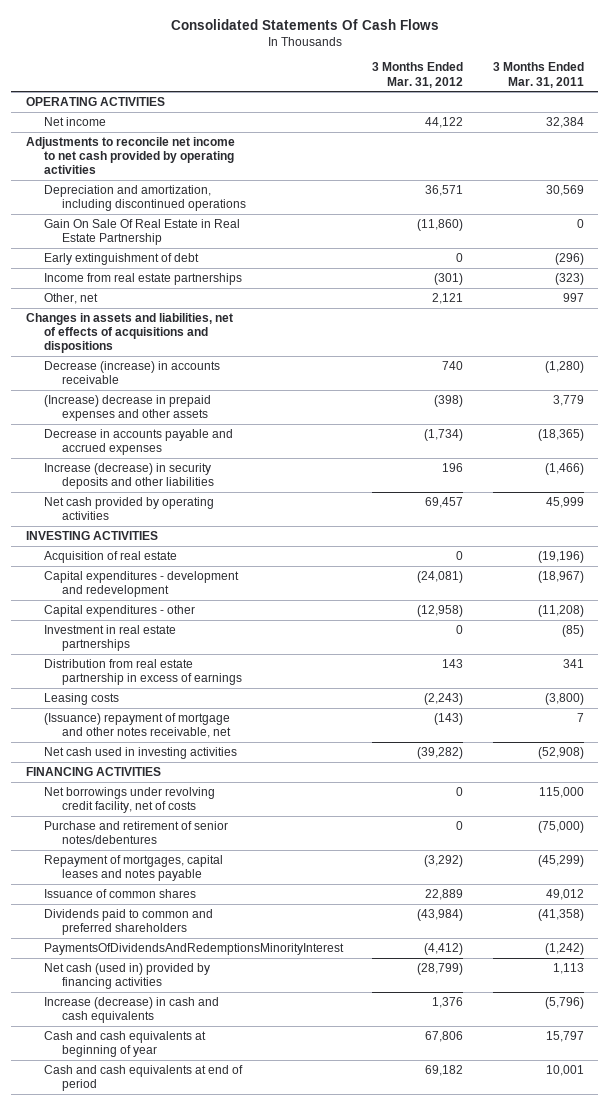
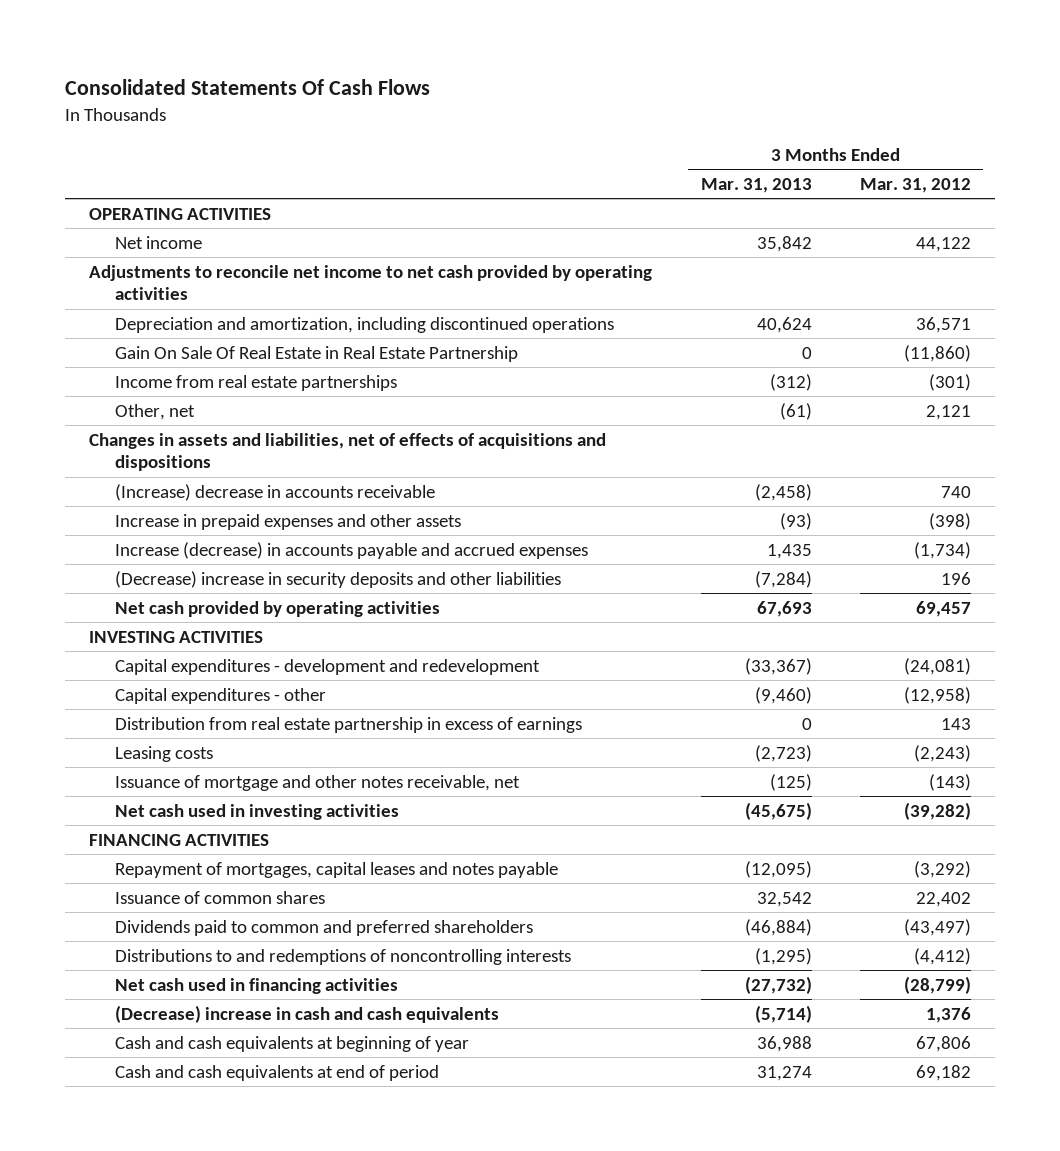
[492,62,584,88] 3 Months Ended Mar. 31, 2011 -> none
none -> [700,177,812,193] Mar. 31, 2013
[44,252,200,265] Early extinguishment of debt -> none
[44,360,221,385] Decrease (increase) in accounts receivable -> [114,483,435,501] (Increase) decrease in accounts receivable
[44,394,212,422] (Increase) decrease in prepaid expenses and other assets -> [114,513,461,530] Increase in prepaid expenses and other assets
[44,428,234,456] Decrease in accounts payable and accrued expenses -> [114,541,588,559] Increase (decrease) in accounts payable and accrued expenses
[44,462,215,490] Increase (decrease) in security deposits and other liabilities -> [114,570,561,588] (Decrease) increase in security deposits and other liabilities
[44,550,178,563] Acquisition of real estate -> none
[44,624,177,652] Investment in real estate partnerships -> none
[44,712,232,739] (Issuance) repayment of mortgage and other notes receivable, net -> [114,774,520,791] Issuance of mortgage and other notes receivable, net
[44,786,216,814] Net borrowings under revolving credit facility, net of costs -> none
[44,820,229,845] Purchase and retirement of senior notes/debentures -> none
[425,888,464,900] 22,889 -> [915,891,971,907] 22,402
[417,908,464,921] (43,984) -> [903,918,971,936] (43,497)
[44,942,345,955] PaymentsOfDividendsAndRedemptionsMinorityInterest -> [114,948,571,965] Distributions to and redemptions of noncontrolling interests
[44,962,211,990] Net cash (used in) provided by financing activities -> [114,977,398,994] Net cash used in financing activities
[44,996,220,1024] Increase (decrease) in cash and cash equivalents -> [114,1004,499,1023] (Decrease) increase in cash and cash equivalents

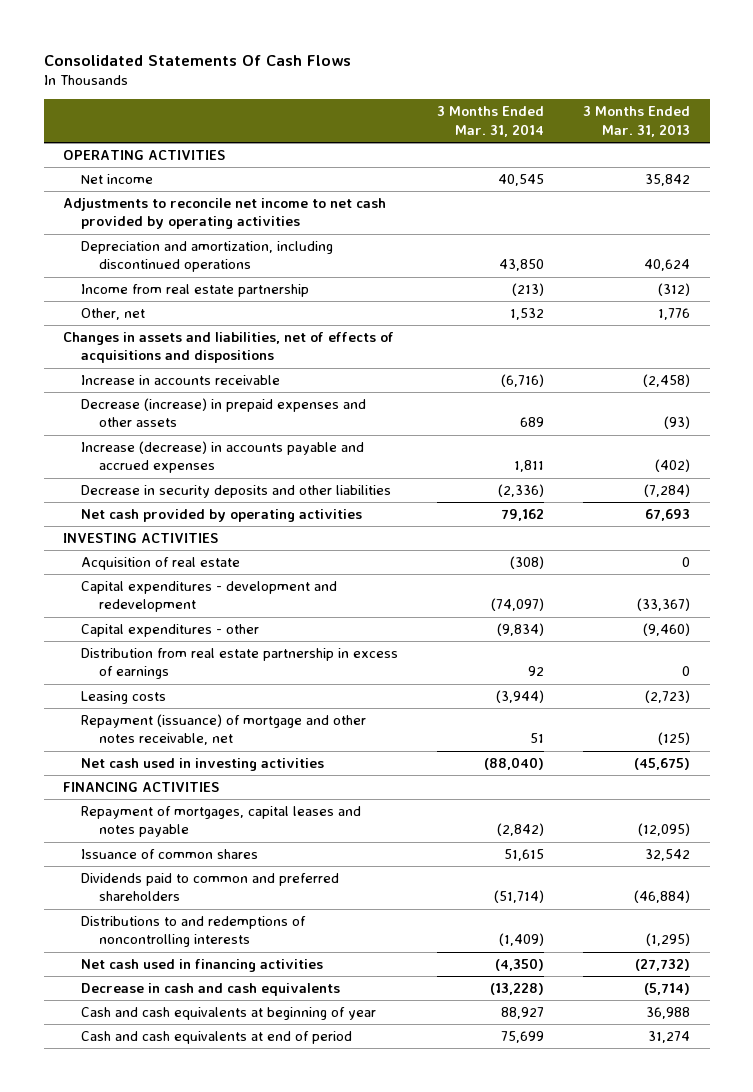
[859,177,971,193] Mar. 31, 2012 -> none
none -> [437,106,545,137] 3 Months Ended Mar. 31, 2014
[114,345,518,362] Gain On Sale Of Real Estate in Real Estate Partnership -> none
[114,374,397,391] Income from real estate partnerships -> [81,283,310,297] Income from real estate partnership
[779,402,812,420] (61) -> [658,307,691,320] 1,776
[114,483,435,501] (Increase) decrease in accounts receivable -> [81,374,281,385] Increase in accounts receivable
[114,513,461,530] Increase in prepaid expenses and other assets -> [81,397,367,428] Decrease (increase) in prepaid expenses and other assets
[766,543,812,559] 1,435 -> [655,459,691,473] (402)
[114,570,561,588] (Decrease) increase in security deposits and other liabilities -> [81,484,392,498] Decrease in security deposits and other liabilities
none -> [81,556,241,570] Acquisition of real estate
[114,774,520,791] Issuance of mortgage and other notes receivable, net -> [81,713,367,746] Repayment (issuance) of mortgage and other notes receivable, net
[114,1004,499,1023] (Decrease) increase in cash and cash equivalents -> [81,982,341,996] Decrease in cash and cash equivalents

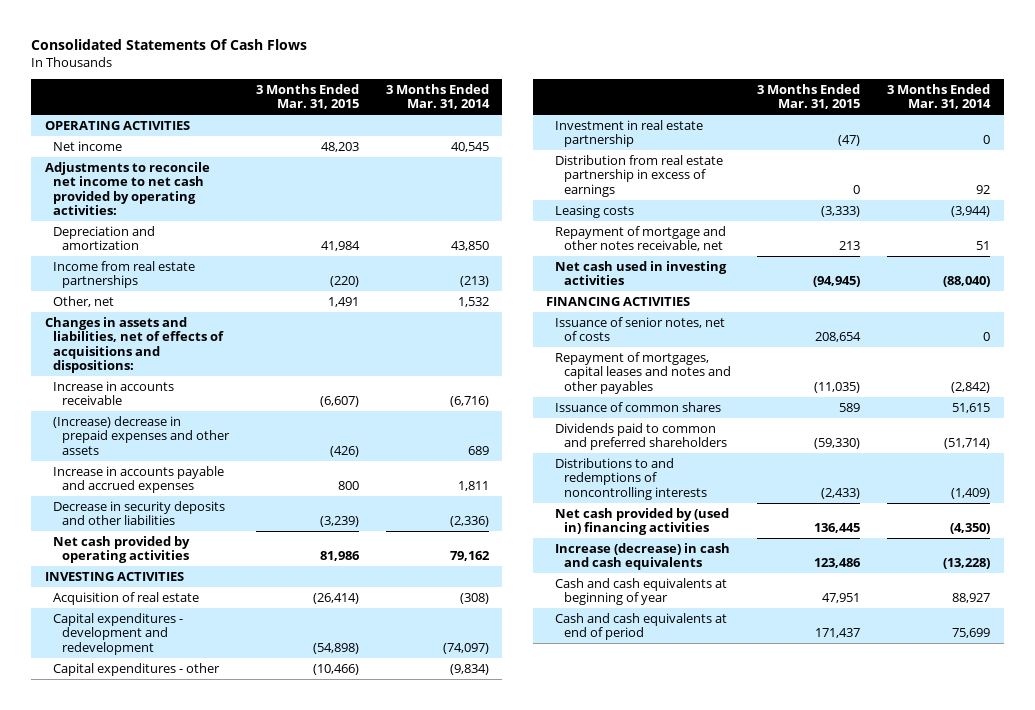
[583,106,691,137] 3 Months Ended Mar. 31, 2013 -> none
none -> [255,83,359,110] 3 Months Ended Mar. 31, 2015
[63,197,387,230] Adjustments to reconcile net income to net cash provided by operating activities -> [44,161,210,216] Adjustments to reconcile net income to net cash provided by operating activities:
[81,240,334,273] Depreciation and amortization, including discontinued operations -> [53,225,156,251] Depreciation and amortization
[81,283,310,297] Income from real estate partnership -> [53,260,196,289] Income from real estate partnerships
[63,331,395,364] Changes in assets and liabilities, net of effects of acquisitions and dispositions -> [44,316,225,374] Changes in assets and liabilities, net of effects of acquisitions and dispositions:
[81,397,367,428] Decrease (increase) in prepaid expenses and other assets -> [53,415,231,455] (Increase) decrease in prepaid expenses and other assets
[81,440,365,474] Increase (decrease) in accounts payable and accrued expenses -> [53,465,225,494] Increase in accounts payable and accrued expenses
none -> [554,119,703,148] Investment in real estate partnership
[81,713,367,746] Repayment (issuance) of mortgage and other notes receivable, net -> [554,225,726,252] Repayment of mortgage and other notes receivable, net
none -> [554,316,725,342] Issuance of senior notes, net of costs
[81,805,362,838] Repayment of mortgages, capital leases and notes payable -> [554,351,731,394] Repayment of mortgages, capital leases and notes and other payables
[81,958,324,972] Net cash used in financing activities -> [554,507,729,536] Net cash provided by (used in) financing activities
[81,982,341,996] Decrease in cash and cash equivalents -> [554,542,730,571] Increase (decrease) in cash and cash equivalents

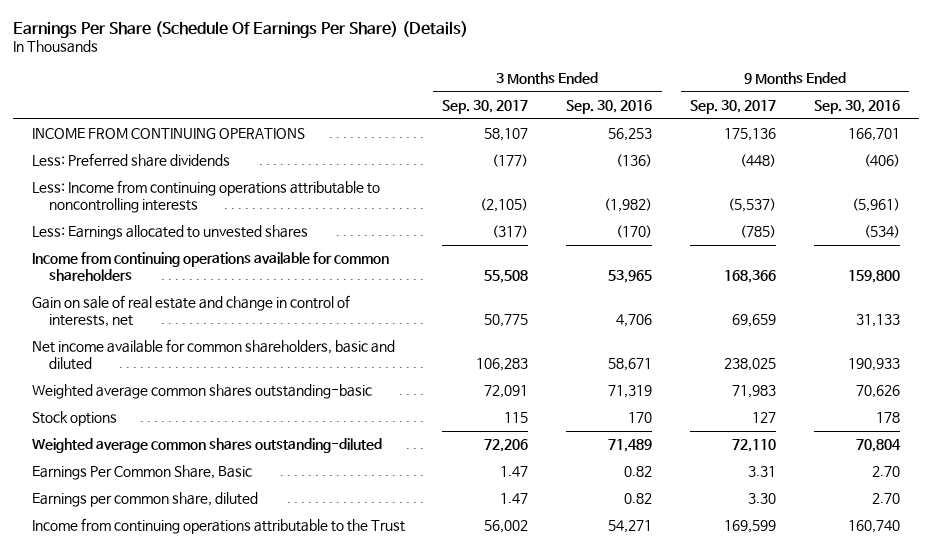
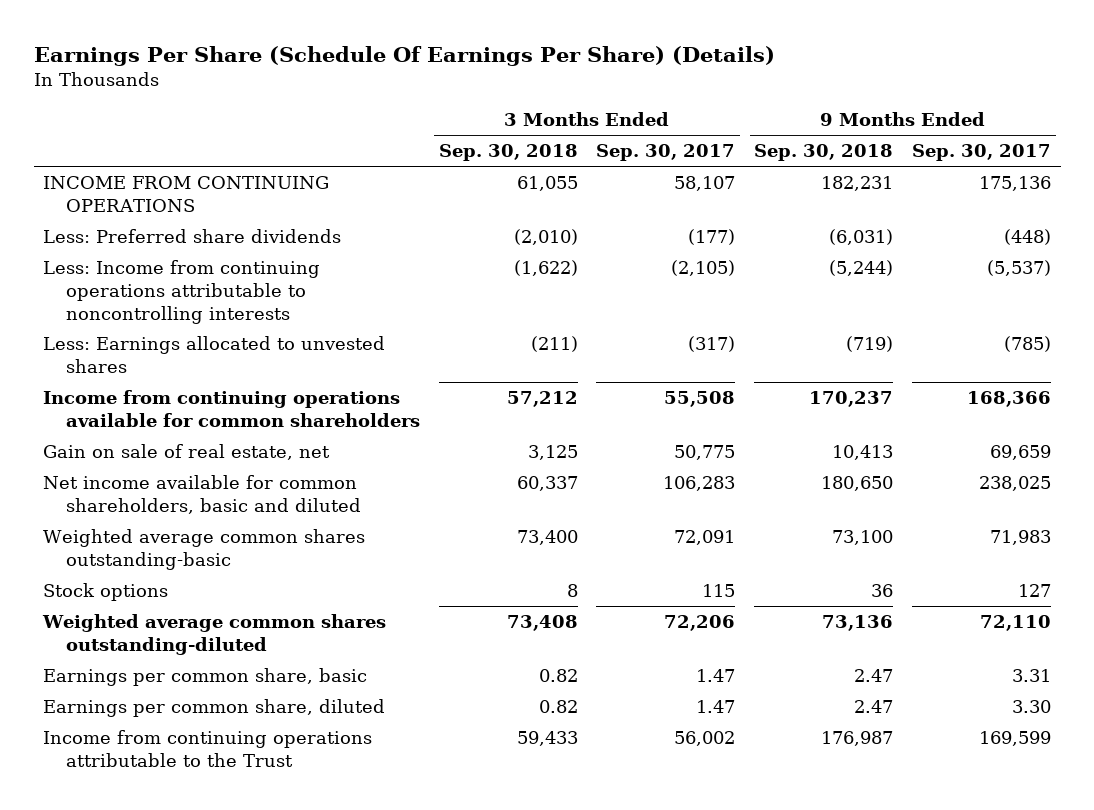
[566,100,653,115] Sep. 30, 2016 -> none
[813,100,900,115] Sep. 30, 2016 -> none
none -> [438,144,578,162] Sep. 30, 2018
none -> [754,144,894,162] Sep. 30, 2018
[31,295,350,327] Gain on sale of real estate and change in control of interests, net -> [43,444,331,461] Gain on sale of real estate, net
[31,465,252,481] Earnings Per Common Share, Basic -> [43,668,368,687] Earnings per common share, basic

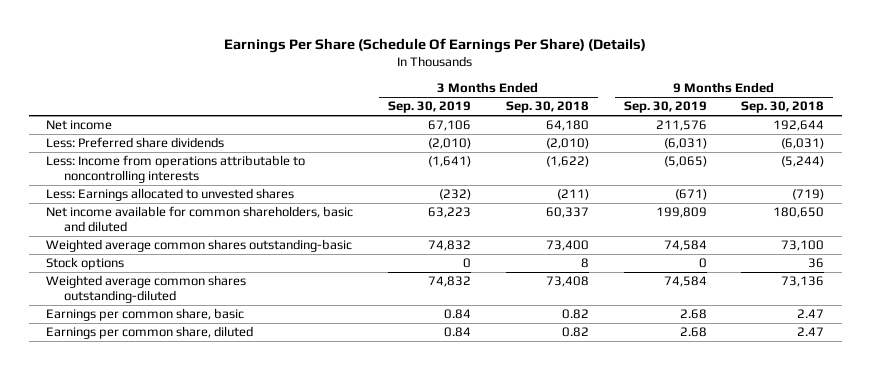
[596,144,736,162] Sep. 30, 2017 -> none
[912,144,1052,162] Sep. 30, 2017 -> none
none -> [388,101,472,114] Sep. 30, 2019
none -> [623,101,707,114] Sep. 30, 2019
[43,176,330,212] INCOME FROM CONTINUING OPERATIONS -> none
none -> [46,120,113,131] Net income
[43,260,321,324] Less: Income from continuing operations attributable to noncontrolling interests -> [46,155,306,184] Less: Income from operations attributable to noncontrolling interests
[43,390,420,427] Income from continuing operations available for common shareholders -> none
[43,444,331,461] Gain on sale of real estate, net -> none
[43,730,373,767] Income from continuing operations attributable to the Trust -> none

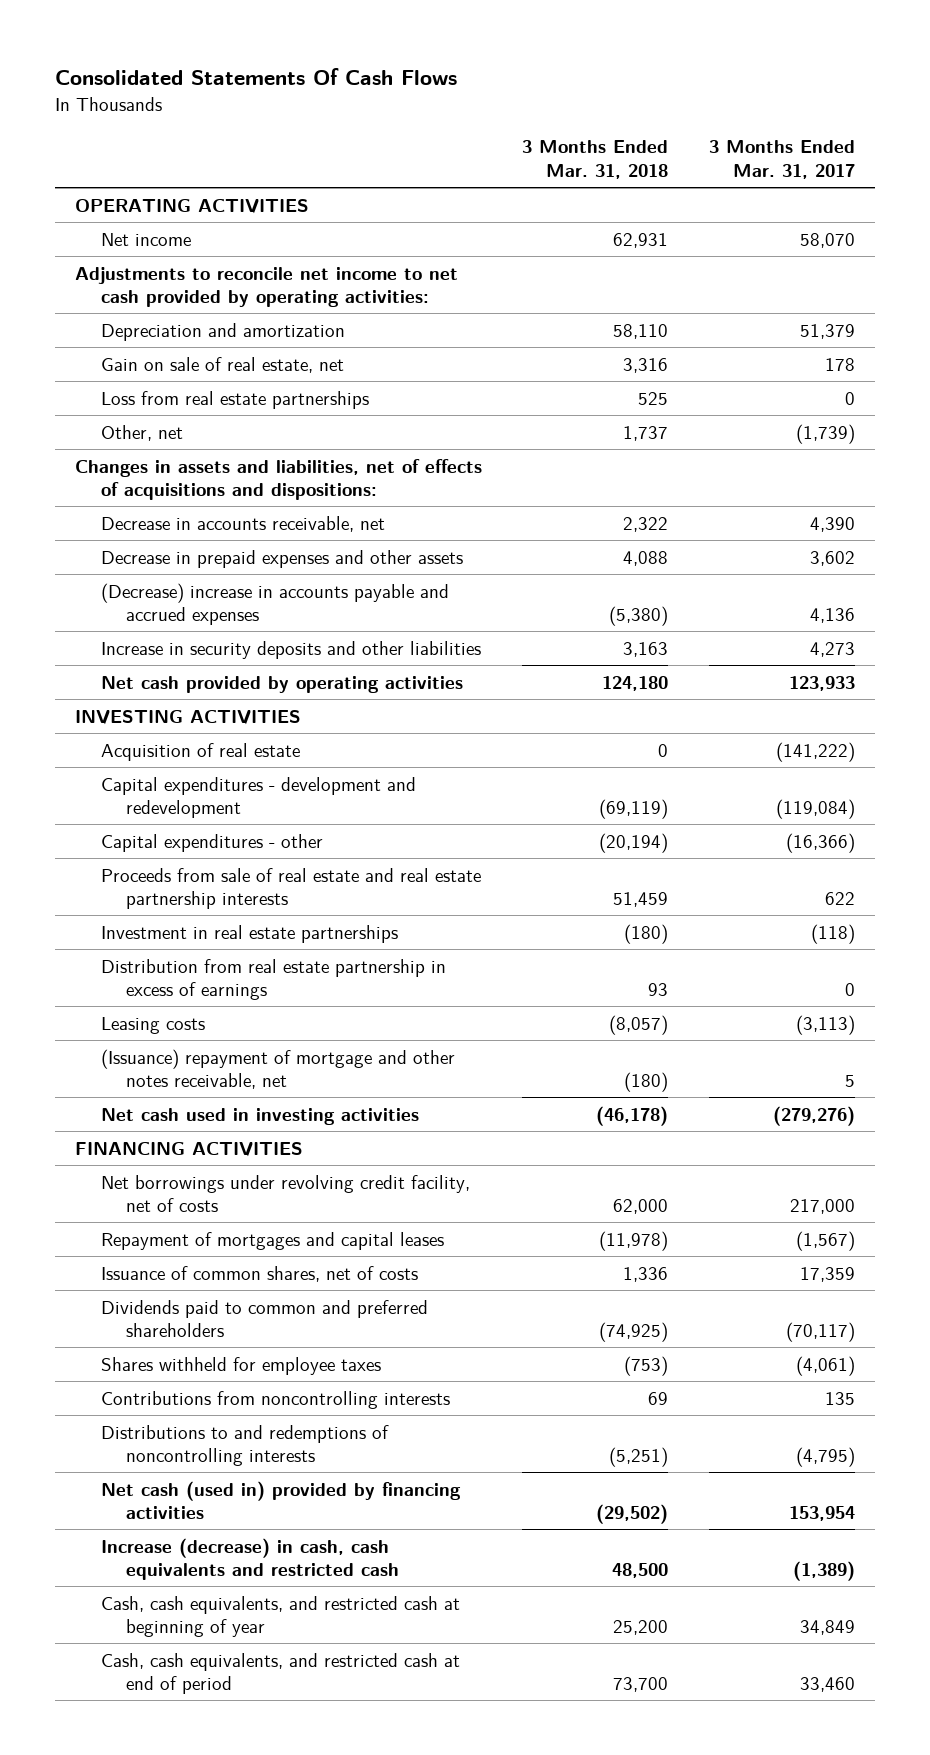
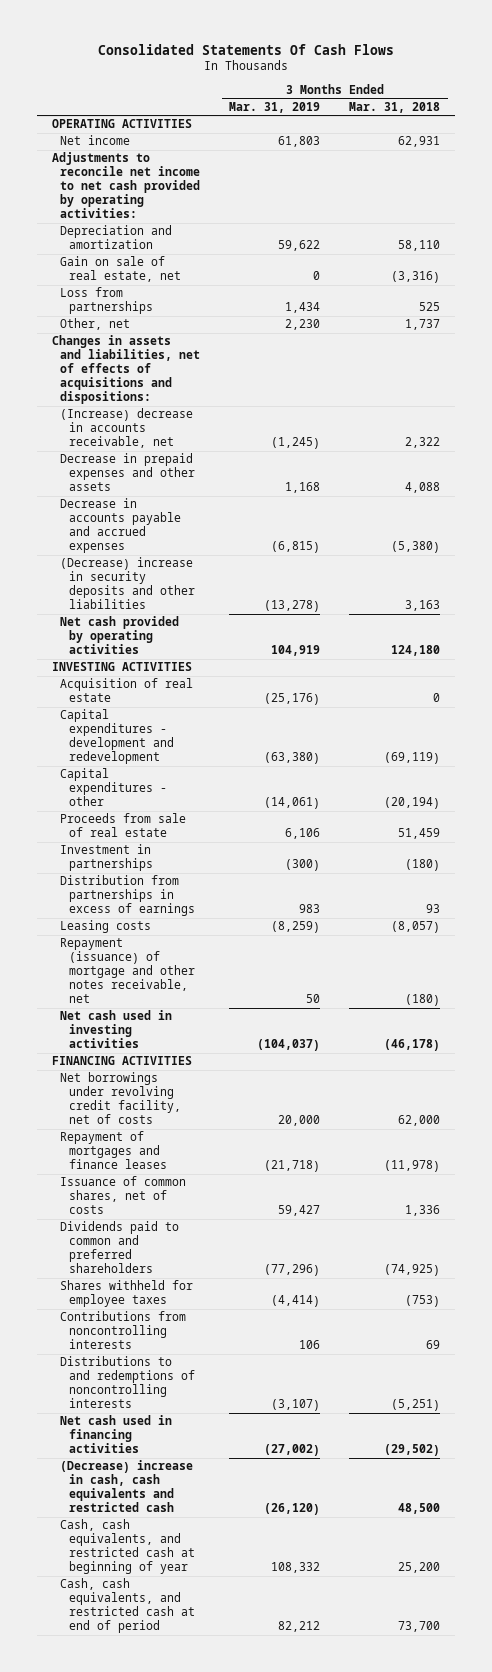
[708,140,855,179] 3 Months Ended Mar. 31, 2017 -> none
none -> [229,101,321,113] Mar. 31, 2019
[623,357,669,373] 3,316 -> [391,271,441,284] (3,316)
[100,390,369,409] Loss from real estate partnerships -> [60,287,153,315] Loss from partnerships
[100,515,385,532] Decrease in accounts receivable, net -> [60,408,194,449] (Increase) decrease in accounts receivable, net
[100,582,449,626] (Decrease) increase in accounts payable and accrued expenses -> [60,498,181,554] Decrease in accounts payable and accrued expenses
[100,640,481,659] Increase in security deposits and other liabilities -> [60,557,195,610] (Decrease) increase in security deposits and other liabilities
[100,867,481,910] Proceeds from sale of real estate and real estate partnership interests -> [60,813,187,838] Proceeds from sale of real estate
[100,924,398,943] Investment in real estate partnerships -> [60,844,153,872] Investment in partnerships
[100,958,446,1001] Distribution from real estate partnership in excess of earnings -> [60,875,195,917] Distribution from partnerships in excess of earnings
[100,1048,455,1090] (Issuance) repayment of mortgage and other notes receivable, net -> [60,938,195,1004] Repayment (issuance) of mortgage and other notes receivable, net
[100,1231,444,1250] Repayment of mortgages and capital leases -> [60,1131,167,1170] Repayment of mortgages and finance leases
[100,1480,461,1520] Net cash (used in) provided by financing activities -> [60,1415,173,1454] Net cash used in financing activities
[100,1537,399,1581] Increase (decrease) in cash, cash equivalents and restricted cash -> [60,1460,194,1513] (Decrease) increase in cash, cash equivalents and restricted cash

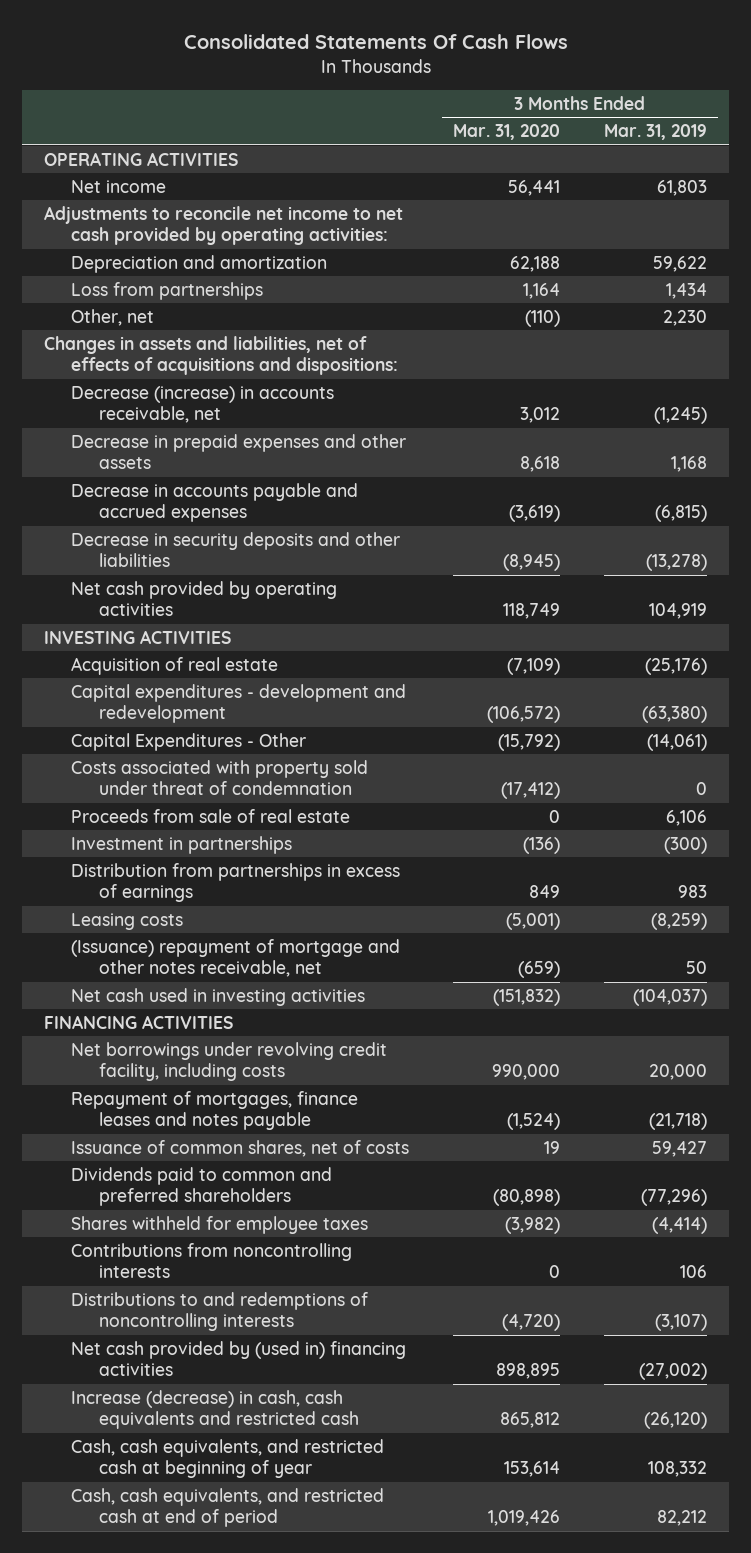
[349,101,441,113] Mar. 31, 2018 -> none
none -> [453,124,561,141] Mar. 31, 2020
[60,256,181,283] Gain on sale of real estate, net -> none
[60,408,194,449] (Increase) decrease in accounts receivable, net -> [71,385,335,424] Decrease (increase) in accounts receivable, net
[60,557,195,610] (Decrease) increase in security deposits and other liabilities -> [71,531,401,568] Decrease in security deposits and other liabilities
[60,768,167,807] Capital expenditures - other -> [71,732,307,751] Capital Expenditures - Other
none -> [71,759,369,796] Costs associated with property sold under threat of condemnation
[60,938,195,1004] Repayment (issuance) of mortgage and other notes receivable, net -> [71,938,401,978] (Issuance) repayment of mortgage and other notes receivable, net
[60,1072,181,1125] Net borrowings under revolving credit facility, net of costs -> [71,1041,388,1082] Net borrowings under revolving credit facility, including costs
[60,1131,167,1170] Repayment of mortgages and finance leases -> [71,1090,359,1131] Repayment of mortgages, finance leases and notes payable
[60,1415,173,1454] Net cash used in financing activities -> [71,1340,407,1377] Net cash provided by (used in) financing activities
[60,1460,194,1513] (Decrease) increase in cash, cash equivalents and restricted cash -> [71,1389,359,1430] Increase (decrease) in cash, cash equivalents and restricted cash

